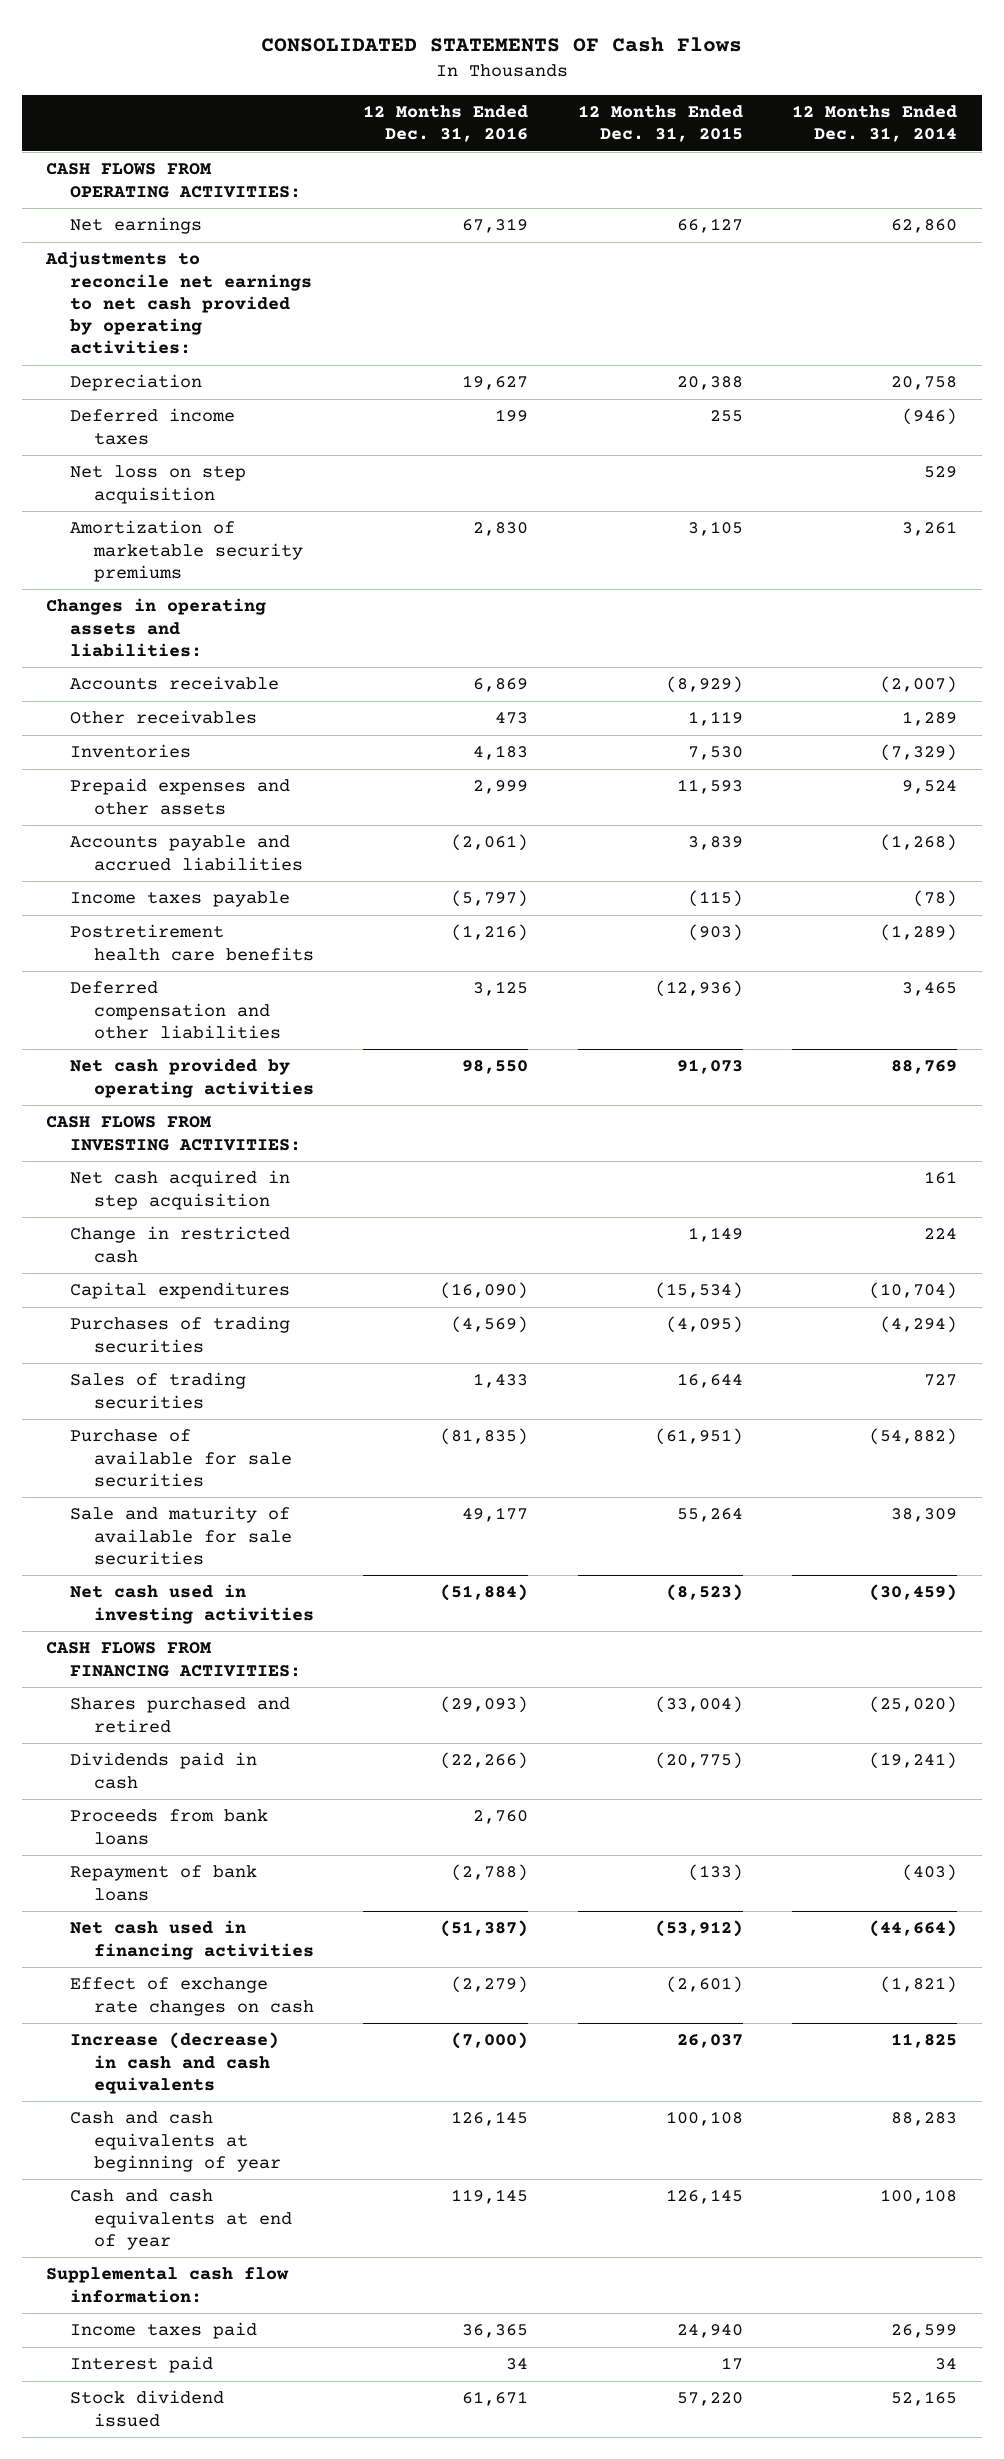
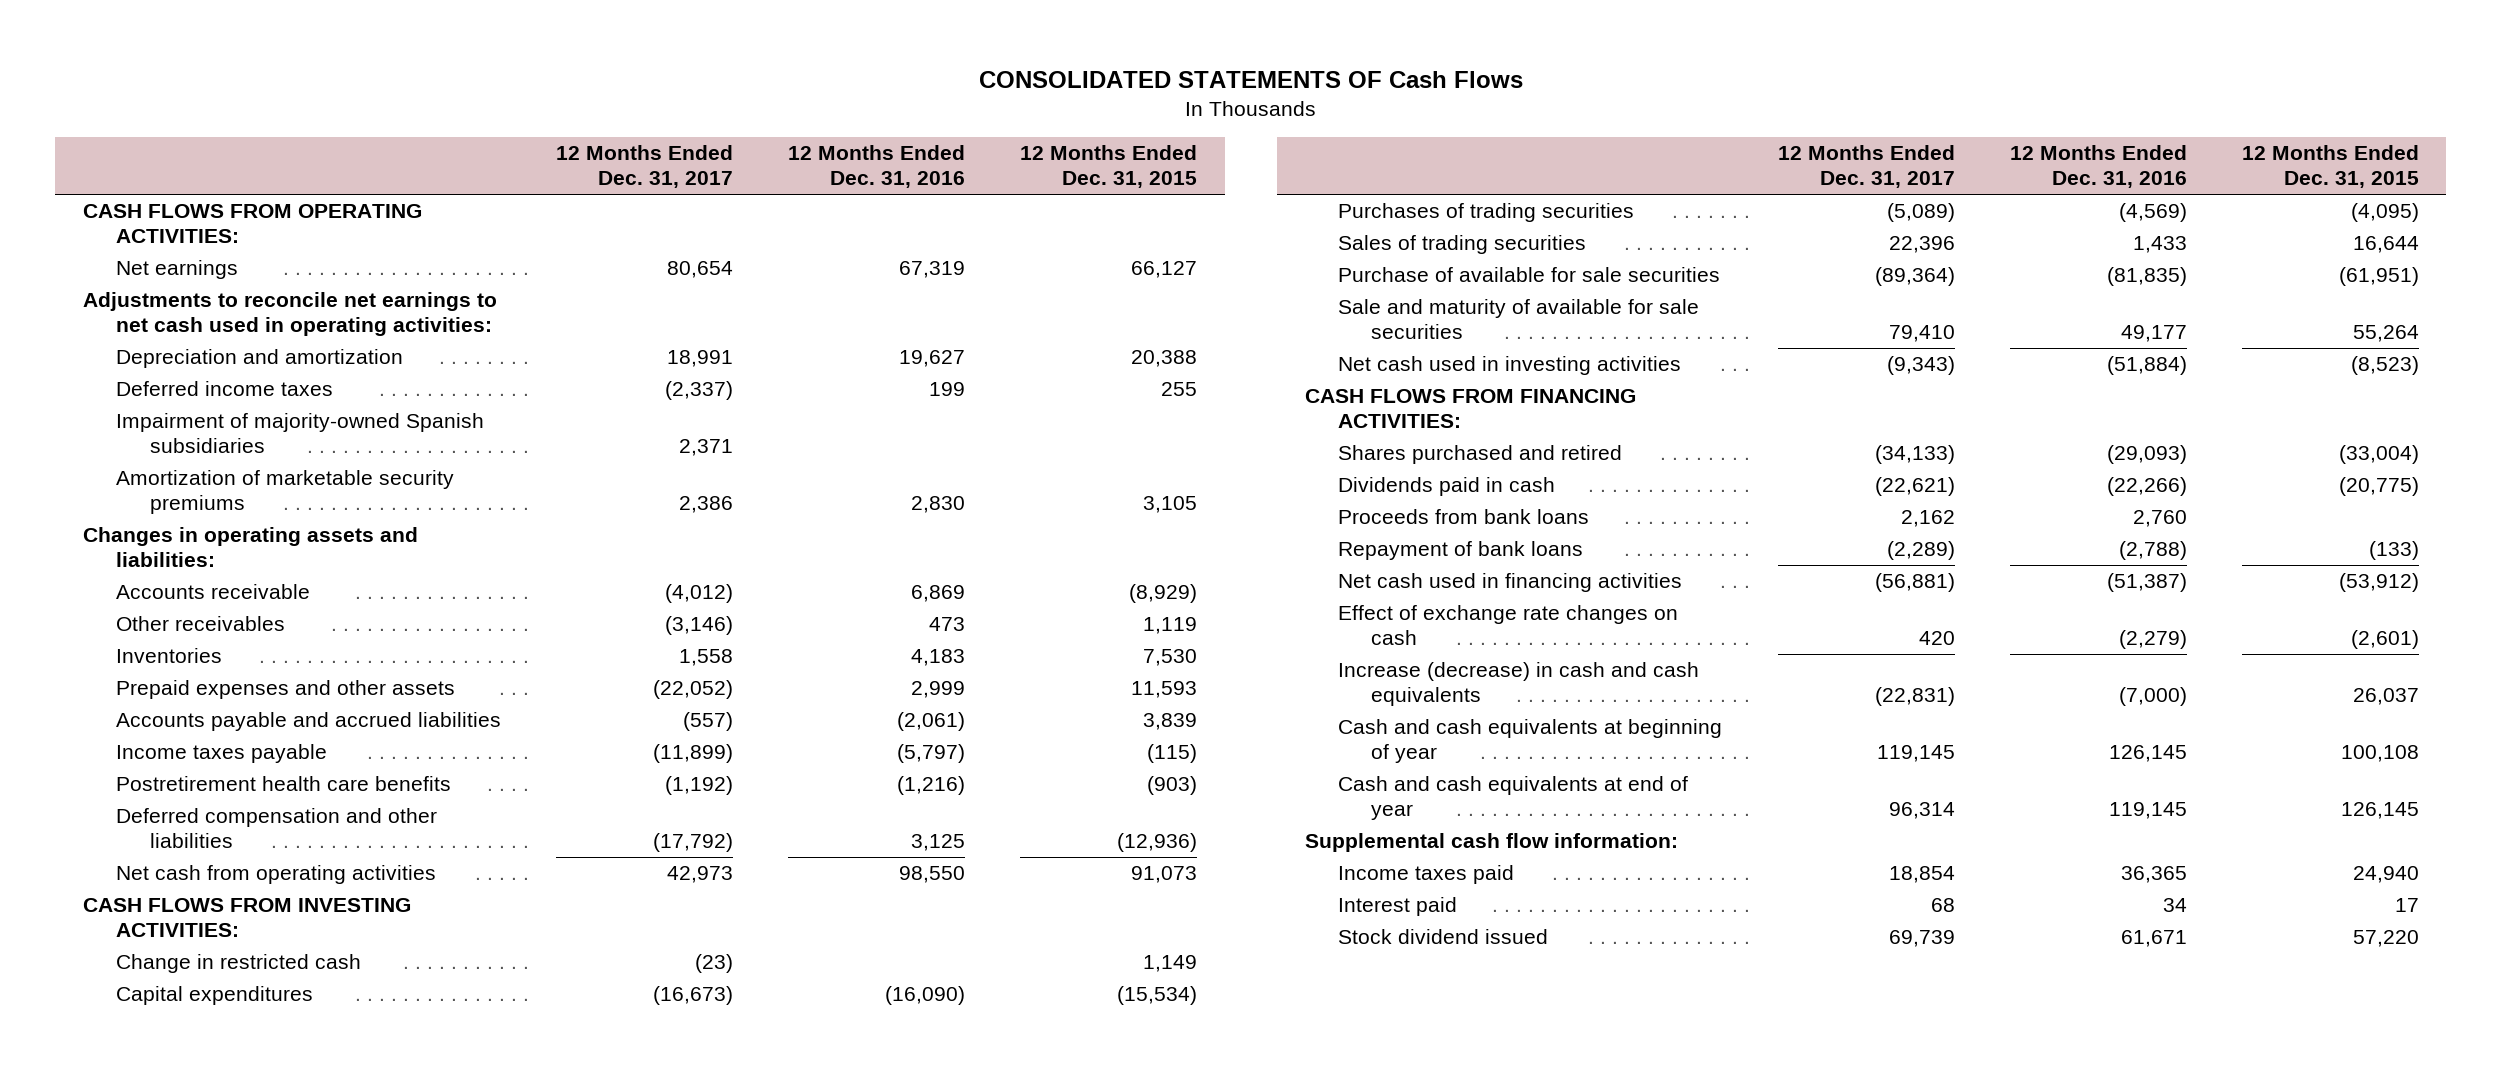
[792,104,958,143] 12 Months Ended Dec. 31, 2014 -> none
none -> [556,145,734,189] 12 Months Ended Dec. 31, 2017
[45,251,313,355] Adjustments to reconcile net earnings to net cash provided by operating activities: -> [82,292,497,337] Adjustments to reconcile net earnings to net cash used in operating activities:
[70,374,203,392] Depreciation -> [116,349,404,369] Depreciation and amortization
[70,465,247,504] Net loss on step acquisition -> none
none -> [116,413,485,454] Impairment of majority-owned Spanish subsidiaries
[70,1058,315,1098] Net cash provided by operating activities -> [116,865,437,885] Net cash from operating activities
[70,1170,291,1210] Net cash acquired in step acquisition -> none

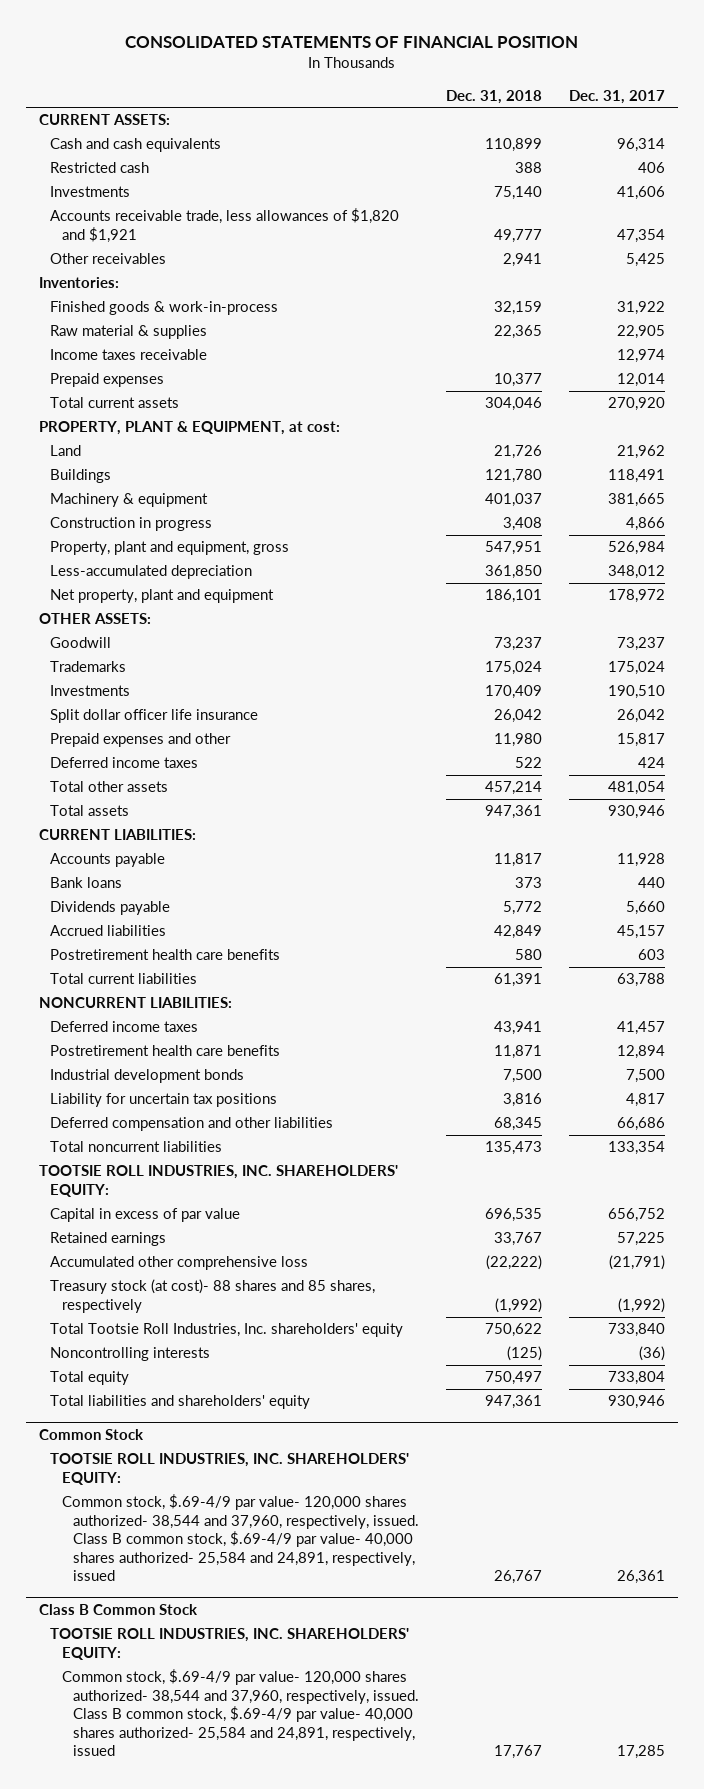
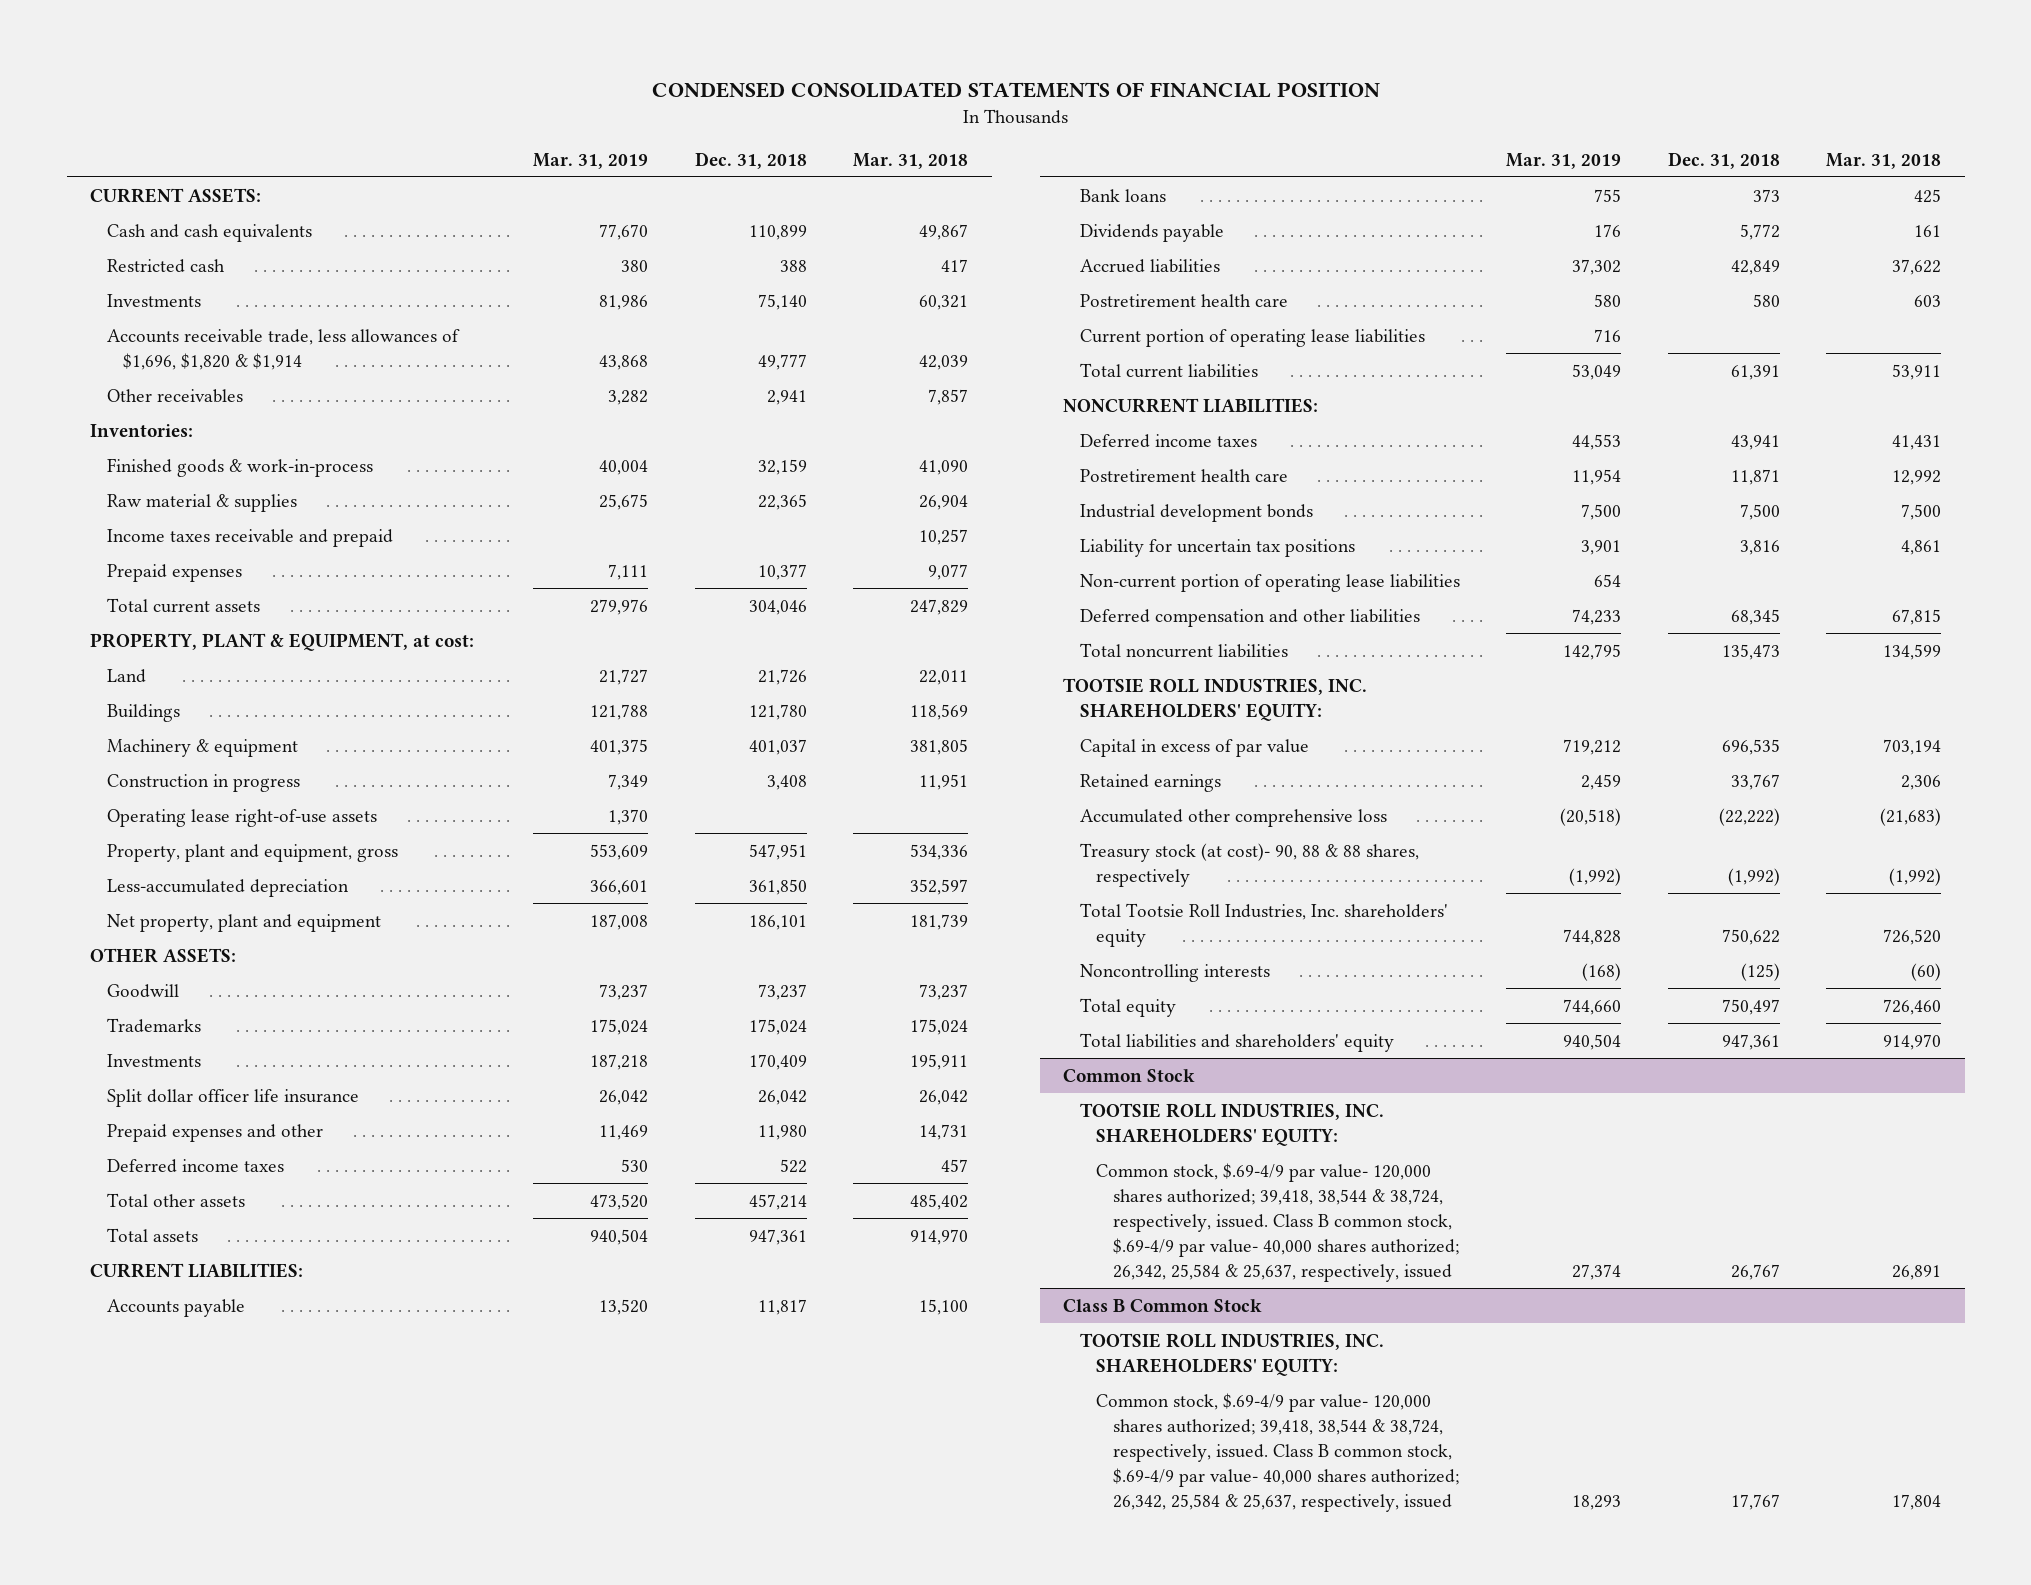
[124,36,578,49] CONSOLIDATED STATEMENTS OF FINANCIAL POSITION -> [651,81,1380,98] CONDENSED CONSOLIDATED STATEMENTS OF FINANCIAL POSITION
[568,89,665,104] Dec. 31, 2017 -> none
none -> [533,152,649,169] Mar. 31, 2019
none -> [853,152,969,169] Mar. 31, 2018
[50,208,400,243] Accounts receivable trade, less allowances of $1,820 and $1,921 -> [106,328,460,370] Accounts receivable trade, less allowances of $1,696, $1,820 & $1,914
[50,349,208,361] Income taxes receivable -> [106,528,393,547] Income taxes receivable and prepaid
none -> [106,808,377,827] Operating lease right-of-use assets
[50,949,281,961] Postretirement health care benefits -> [1079,293,1288,307] Postretirement health care
none -> [1079,328,1425,347] Current portion of operating lease liabilities
[50,1045,281,1057] Postretirement health care benefits -> [1079,468,1288,482] Postretirement health care
none -> [1079,573,1460,592] Non-current portion of operating lease liabilities
[50,1279,376,1313] Treasury stock (at cost)- 88 shares and 85 shares, respectively -> [1079,842,1419,887] Treasury stock (at cost)- 90, 88 & 88 shares, respectively
[61,1494,420,1582] Common stock, $.69-4/9 par value- 120,000 shares authorized- 38,544 and 37,960, respectively, issued. Class B common stock, $.69-4/9 par value- 40,000 shares authorized- 25,584 and 24,891, respectively, issued -> [1096,1162,1460,1282] Common stock, $.69-4/9 par value- 120,000 shares authorized; 39,418, 38,544 & 38,724, respectively, issued. Class B common stock, $.69-4/9 par value- 40,000 shares authorized; 26,342, 25,584 & 25,637, respectively, issued
[61,1669,420,1757] Common stock, $.69-4/9 par value- 120,000 shares authorized- 38,544 and 37,960, respectively, issued. Class B common stock, $.69-4/9 par value- 40,000 shares authorized- 25,584 and 24,891, respectively, issued -> [1096,1392,1460,1512] Common stock, $.69-4/9 par value- 120,000 shares authorized; 39,418, 38,544 & 38,724, respectively, issued. Class B common stock, $.69-4/9 par value- 40,000 shares authorized; 26,342, 25,584 & 25,637, respectively, issued

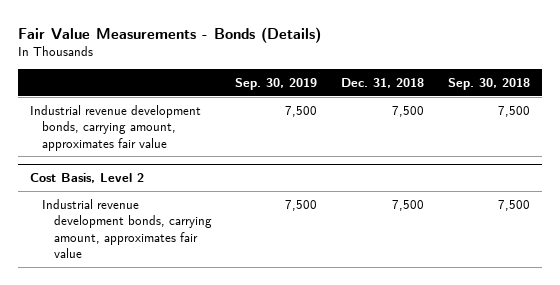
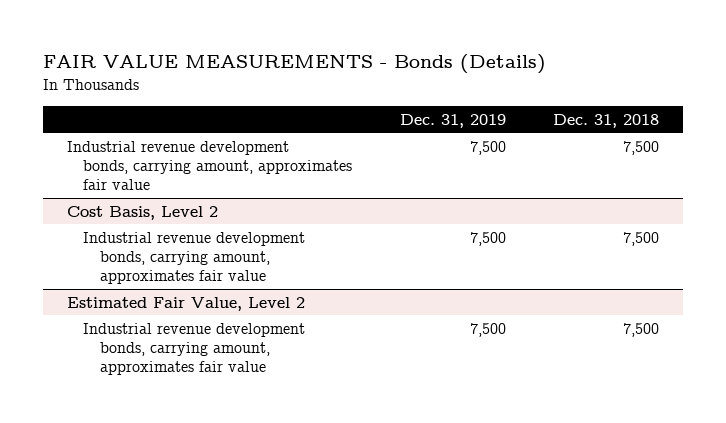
[18,26,322,43] Fair Value Measurements - Bonds (Details) -> [42,53,546,74] FAIR VALUE MEASUREMENTS - Bonds (Details)
[235,78,318,91] Sep. 30, 2019 -> none
[447,78,530,91] Sep. 30, 2018 -> none
none -> [399,113,506,128] Dec. 31, 2019
none -> [66,296,305,311] Estimated Fair Value, Level 2
none -> [83,322,306,376] Industrial revenue development bonds, carrying amount, approximates fair value

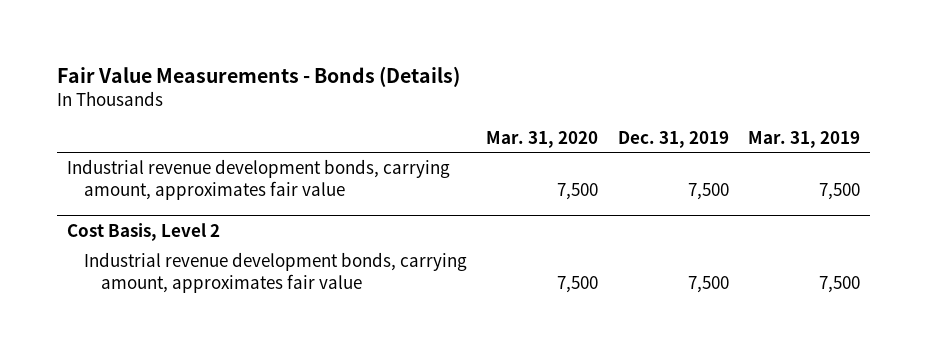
[42,53,546,74] FAIR VALUE MEASUREMENTS - Bonds (Details) -> [56,66,460,88] Fair Value Measurements - Bonds (Details)
[553,113,660,128] Dec. 31, 2018 -> none
none -> [486,130,599,148] Mar. 31, 2020
none -> [748,130,861,148] Mar. 31, 2019
[66,296,305,311] Estimated Fair Value, Level 2 -> none
[83,322,306,376] Industrial revenue development bonds, carrying amount, approximates fair value -> none

